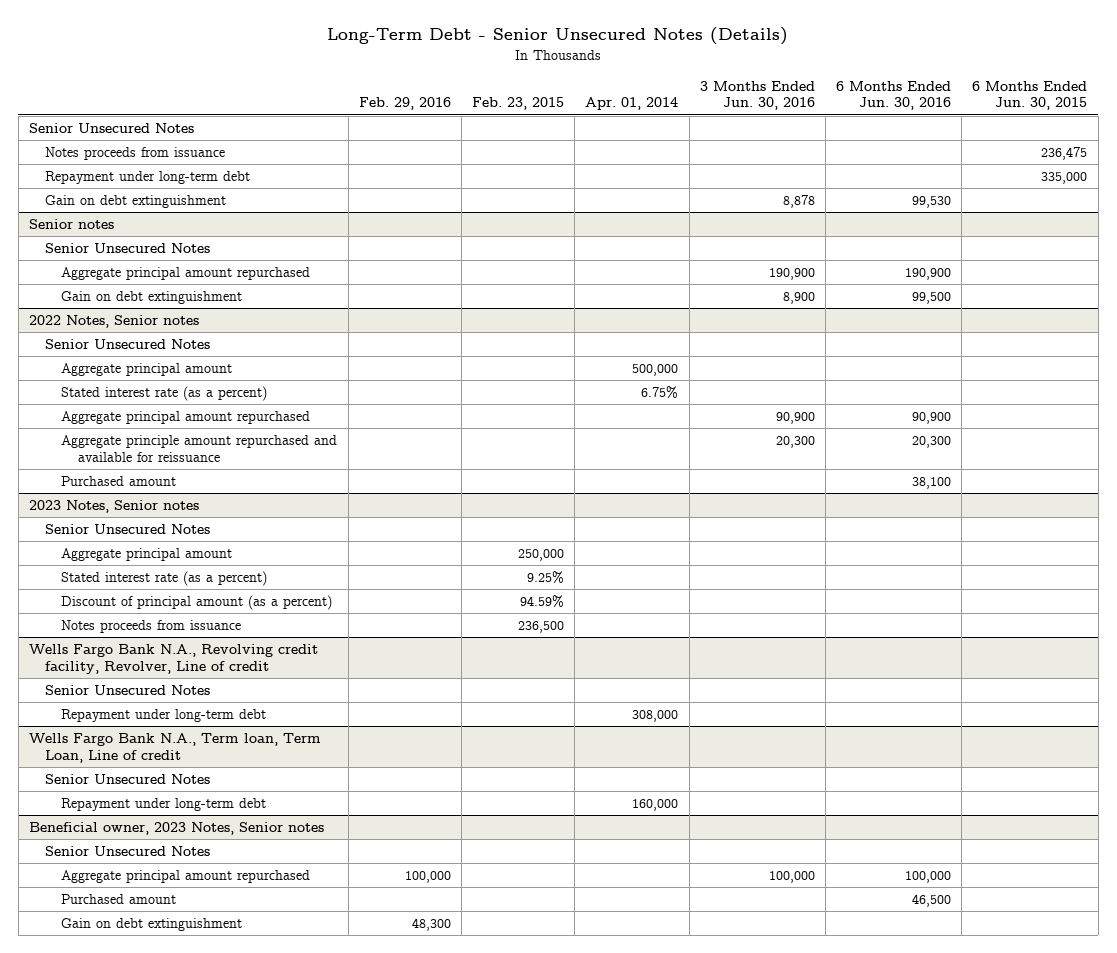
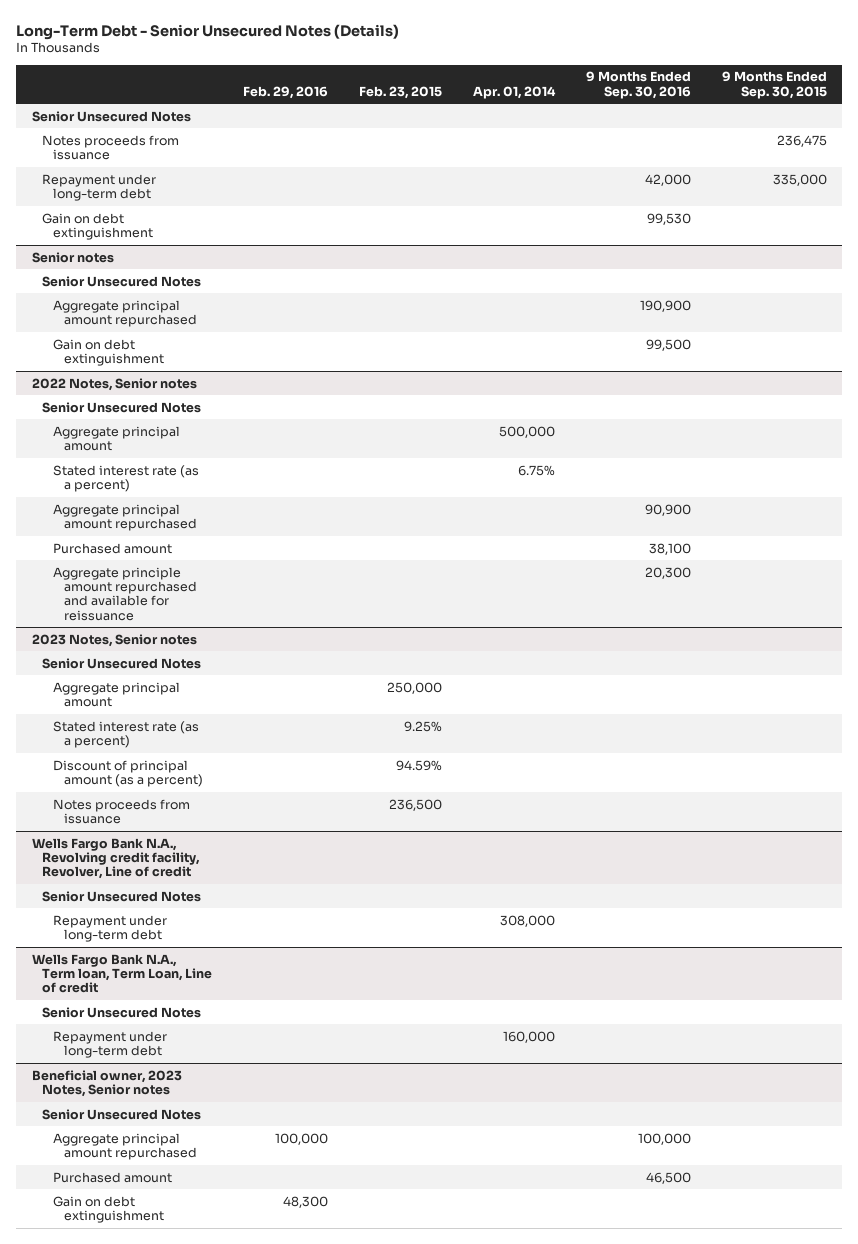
[699,80,815,111] 3 Months Ended Jun. 30, 2016 -> none
[836,80,952,111] 6 Months Ended Jun. 30, 2016 -> none
[972,80,1088,111] 6 Months Ended Jun. 30, 2015 -> none
none -> [585,71,691,99] 9 Months Ended Sep. 30, 2016
none -> [721,71,827,99] 9 Months Ended Sep. 30, 2015
[61,434,338,462] Aggregate principle amount repurchased and available for reissuance -> [53,566,197,621] Aggregate principle amount repurchased and available for reissuance

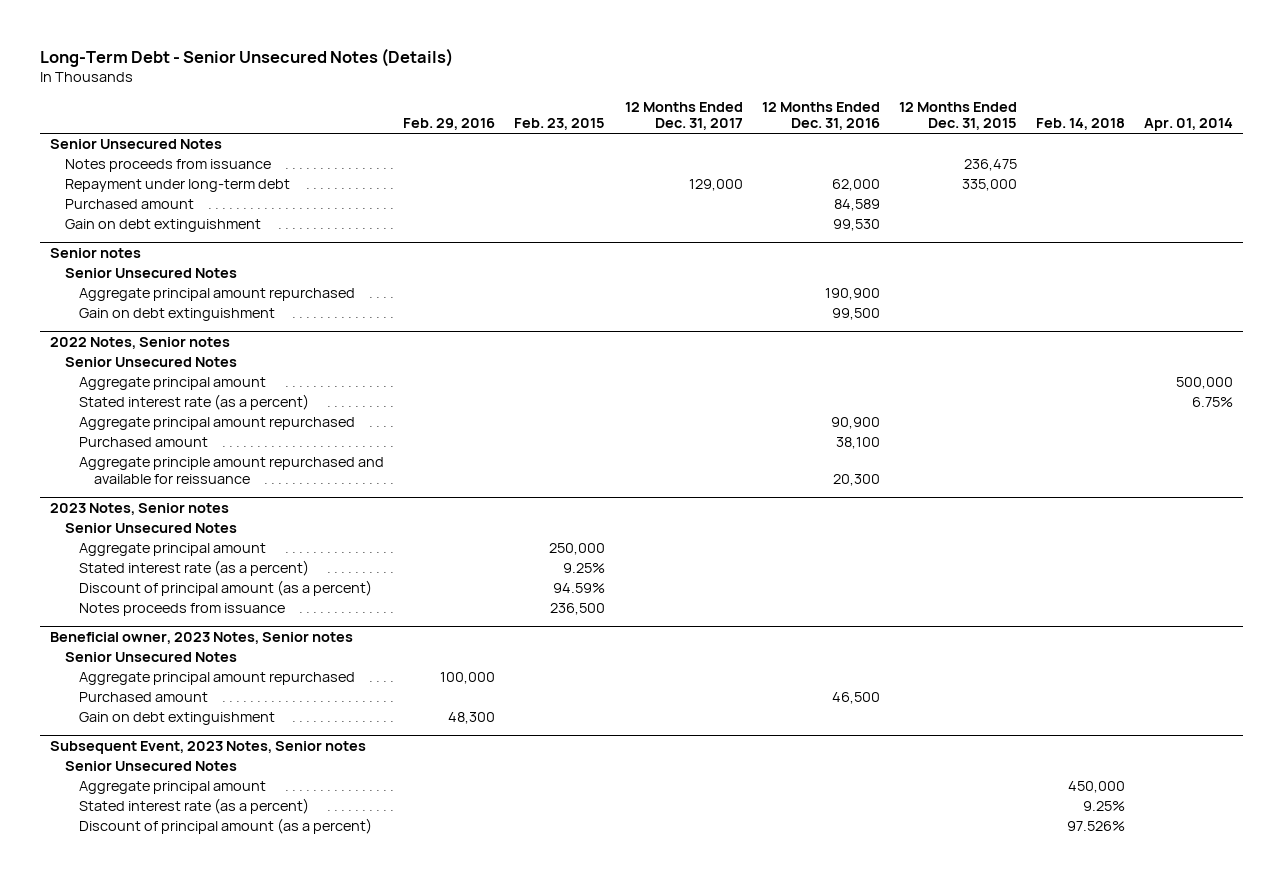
[585,71,691,99] 9 Months Ended Sep. 30, 2016 -> none
[721,71,827,99] 9 Months Ended Sep. 30, 2015 -> none
none -> [624,101,743,131] 12 Months Ended Dec. 31, 2017
none -> [761,101,880,131] 12 Months Ended Dec. 31, 2016
none -> [898,101,1017,131] 12 Months Ended Dec. 31, 2015
none -> [1035,118,1125,131] Feb. 14, 2018
none -> [64,199,194,210] Purchased amount
[31,837,201,880] Wells Fargo Bank N.A., Revolving credit facility, Revolver, Line of credit -> none
[42,890,202,902] Senior Unsecured Notes -> none
[53,914,168,943] Repayment under long-term debt -> none
[31,953,213,994] Wells Fargo Bank N.A., Term loan, Term Loan, Line of credit -> none
[42,1006,202,1018] Senior Unsecured Notes -> none
[53,1030,168,1059] Repayment under long-term debt -> none
none -> [49,740,366,754] Subsequent Event, 2023 Notes, Senior notes
none -> [64,761,237,772] Senior Unsecured Notes
none -> [79,781,267,795] Aggregate principal amount
none -> [79,798,310,815] Stated interest rate (as a percent)
none -> [79,818,373,835] Discount of principal amount (as a percent)

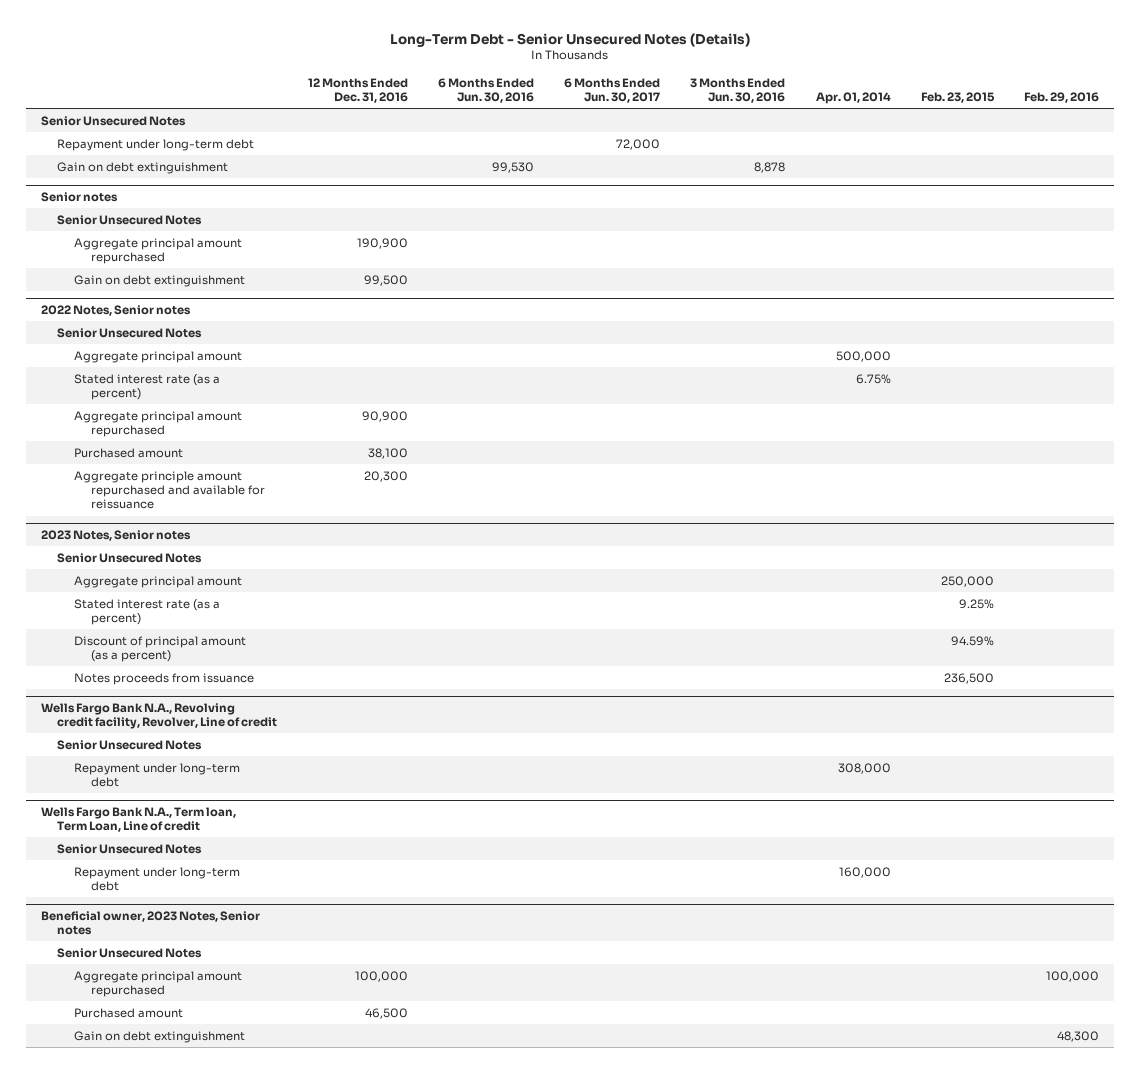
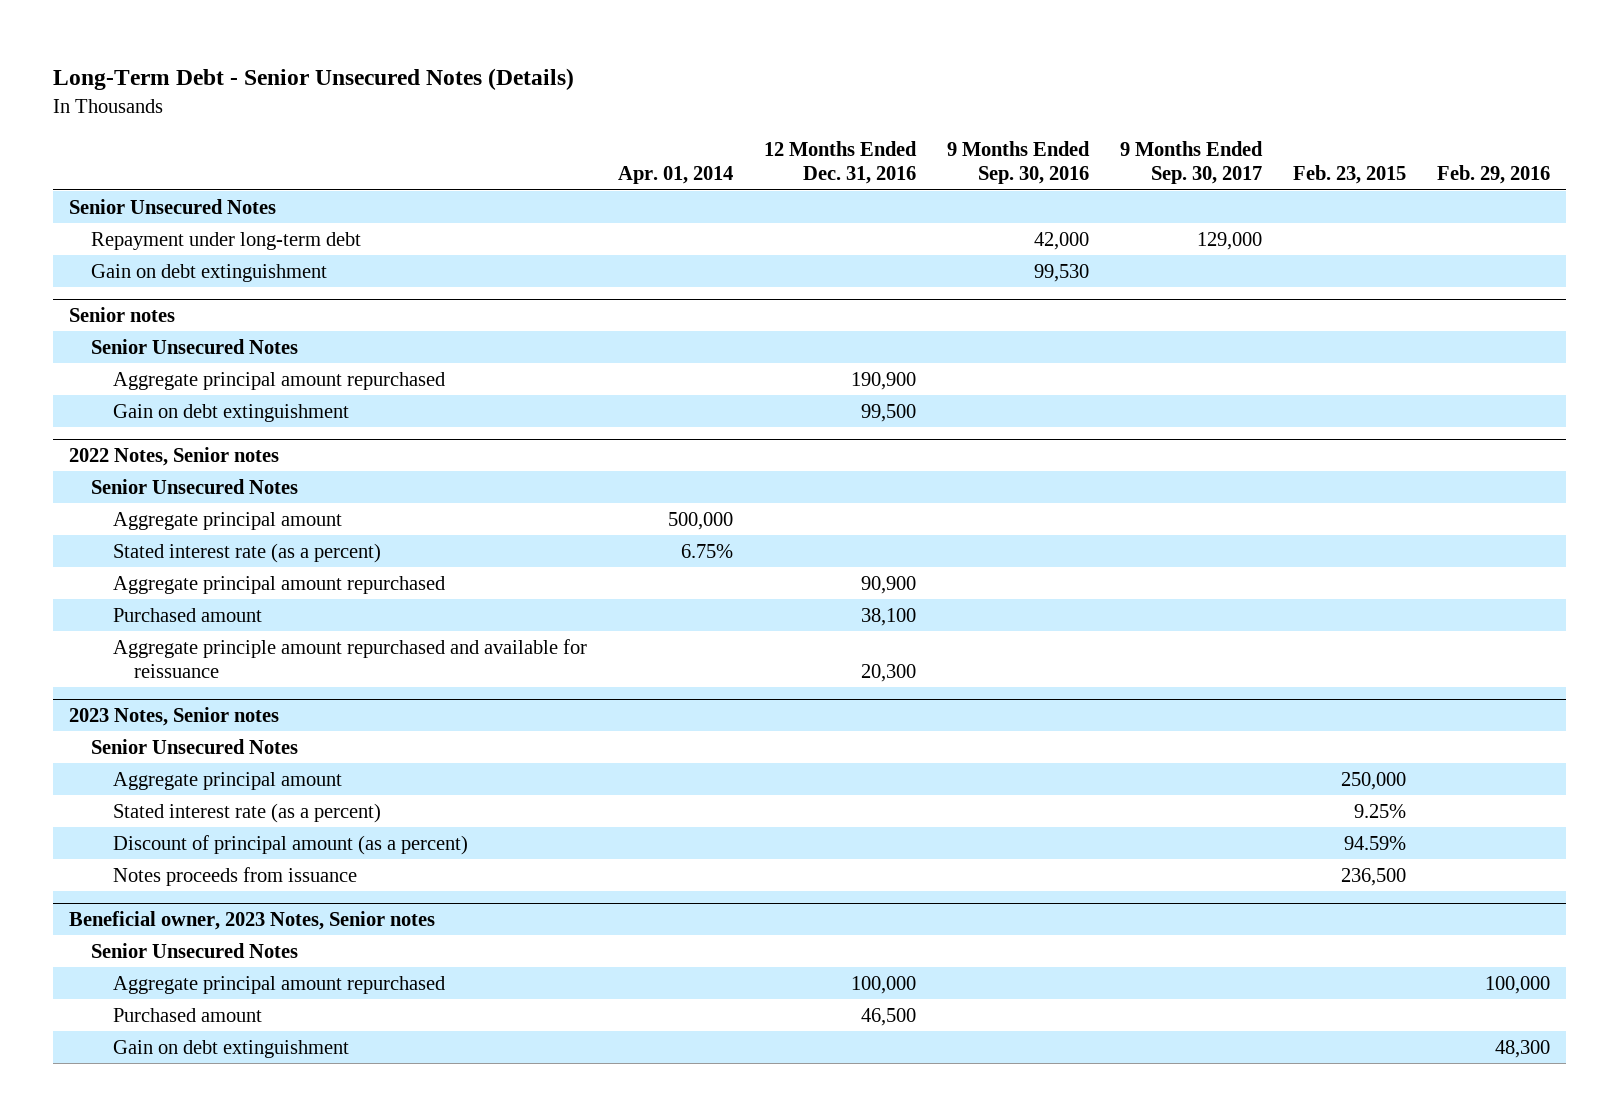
[437,77,534,104] 6 Months Ended Jun. 30, 2016 -> none
[564,77,661,104] 6 Months Ended Jun. 30, 2017 -> none
[690,77,786,104] 3 Months Ended Jun. 30, 2016 -> none
none -> [946,141,1090,185] 9 Months Ended Sep. 30, 2016
none -> [1119,141,1263,185] 9 Months Ended Sep. 30, 2017
[40,702,278,730] Wells Fargo Bank N.A., Revolving credit facility, Revolver, Line of credit -> none
[57,739,203,750] Senior Unsecured Notes -> none
[73,762,240,788] Repayment under long-term debt -> none
[40,806,236,833] Wells Fargo Bank N.A., Term loan, Term Loan, Line of credit -> none
[57,843,203,854] Senior Unsecured Notes -> none
[73,866,240,892] Repayment under long-term debt -> none

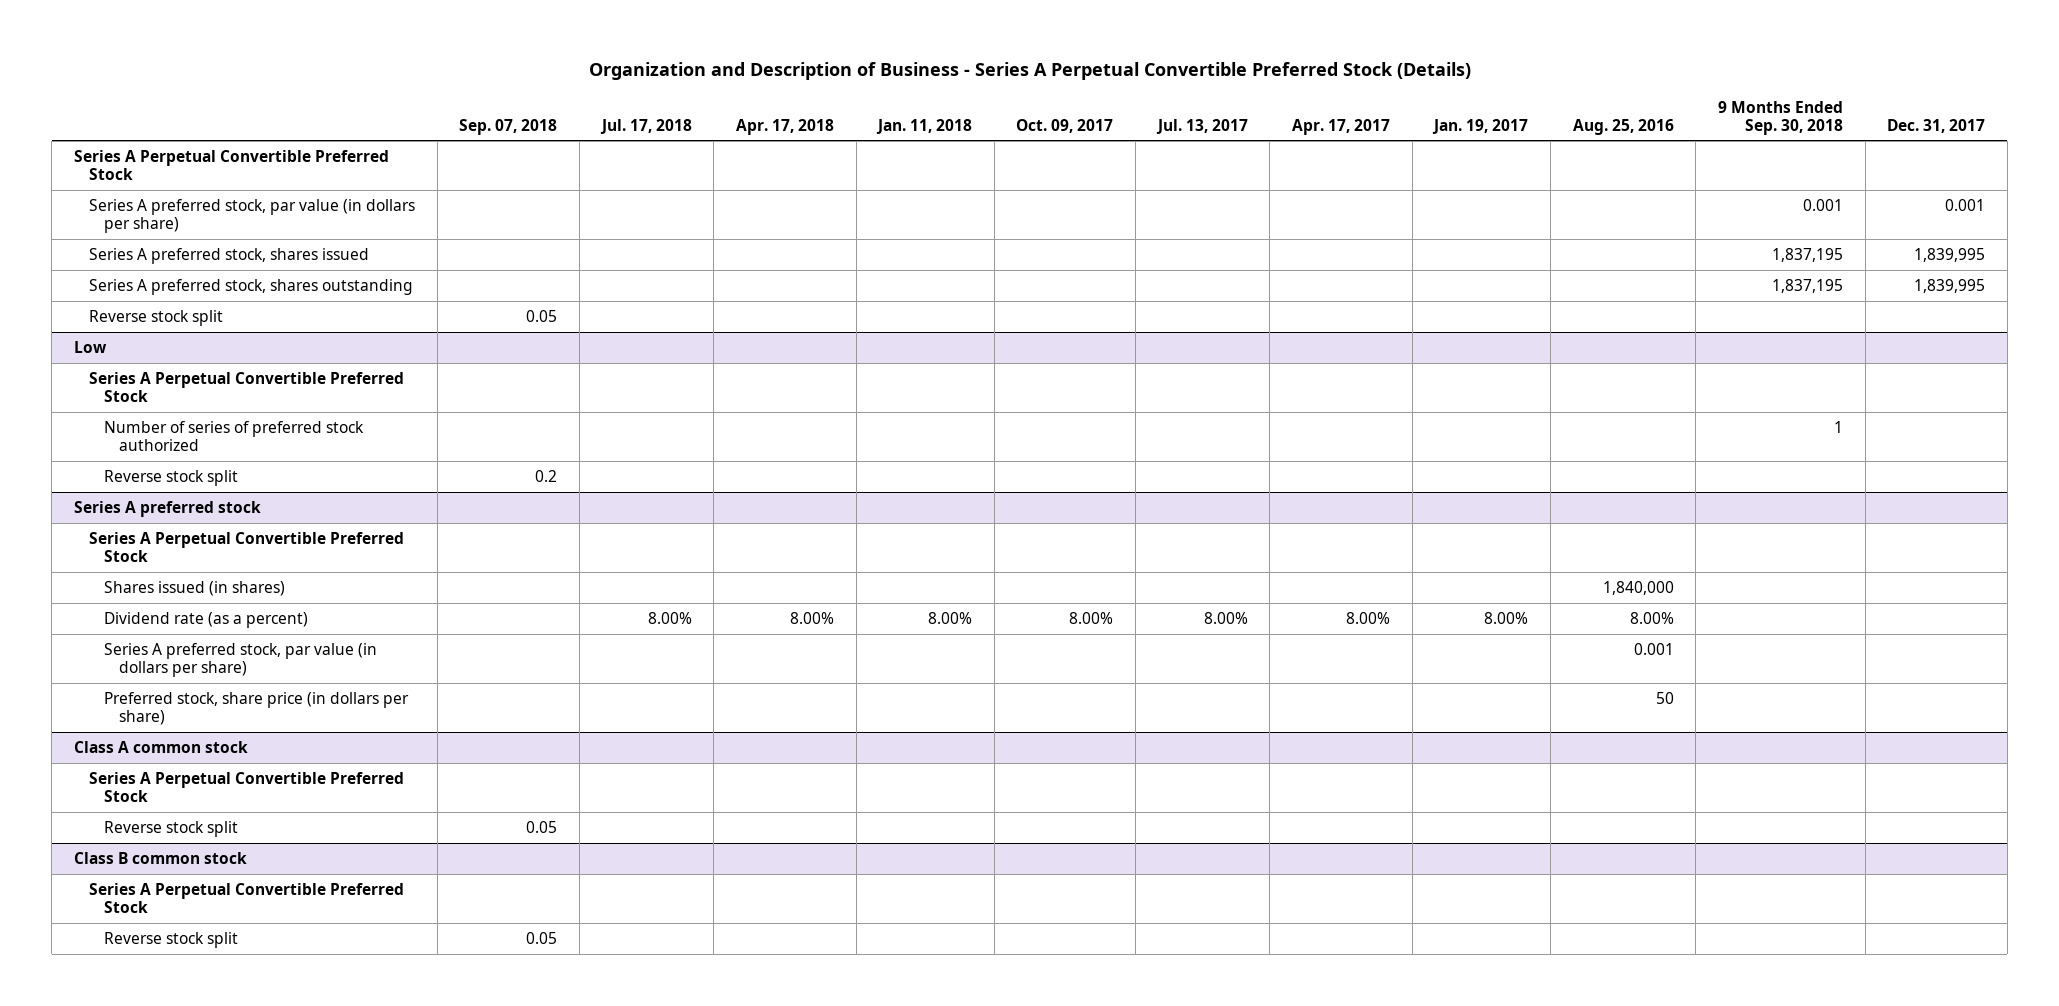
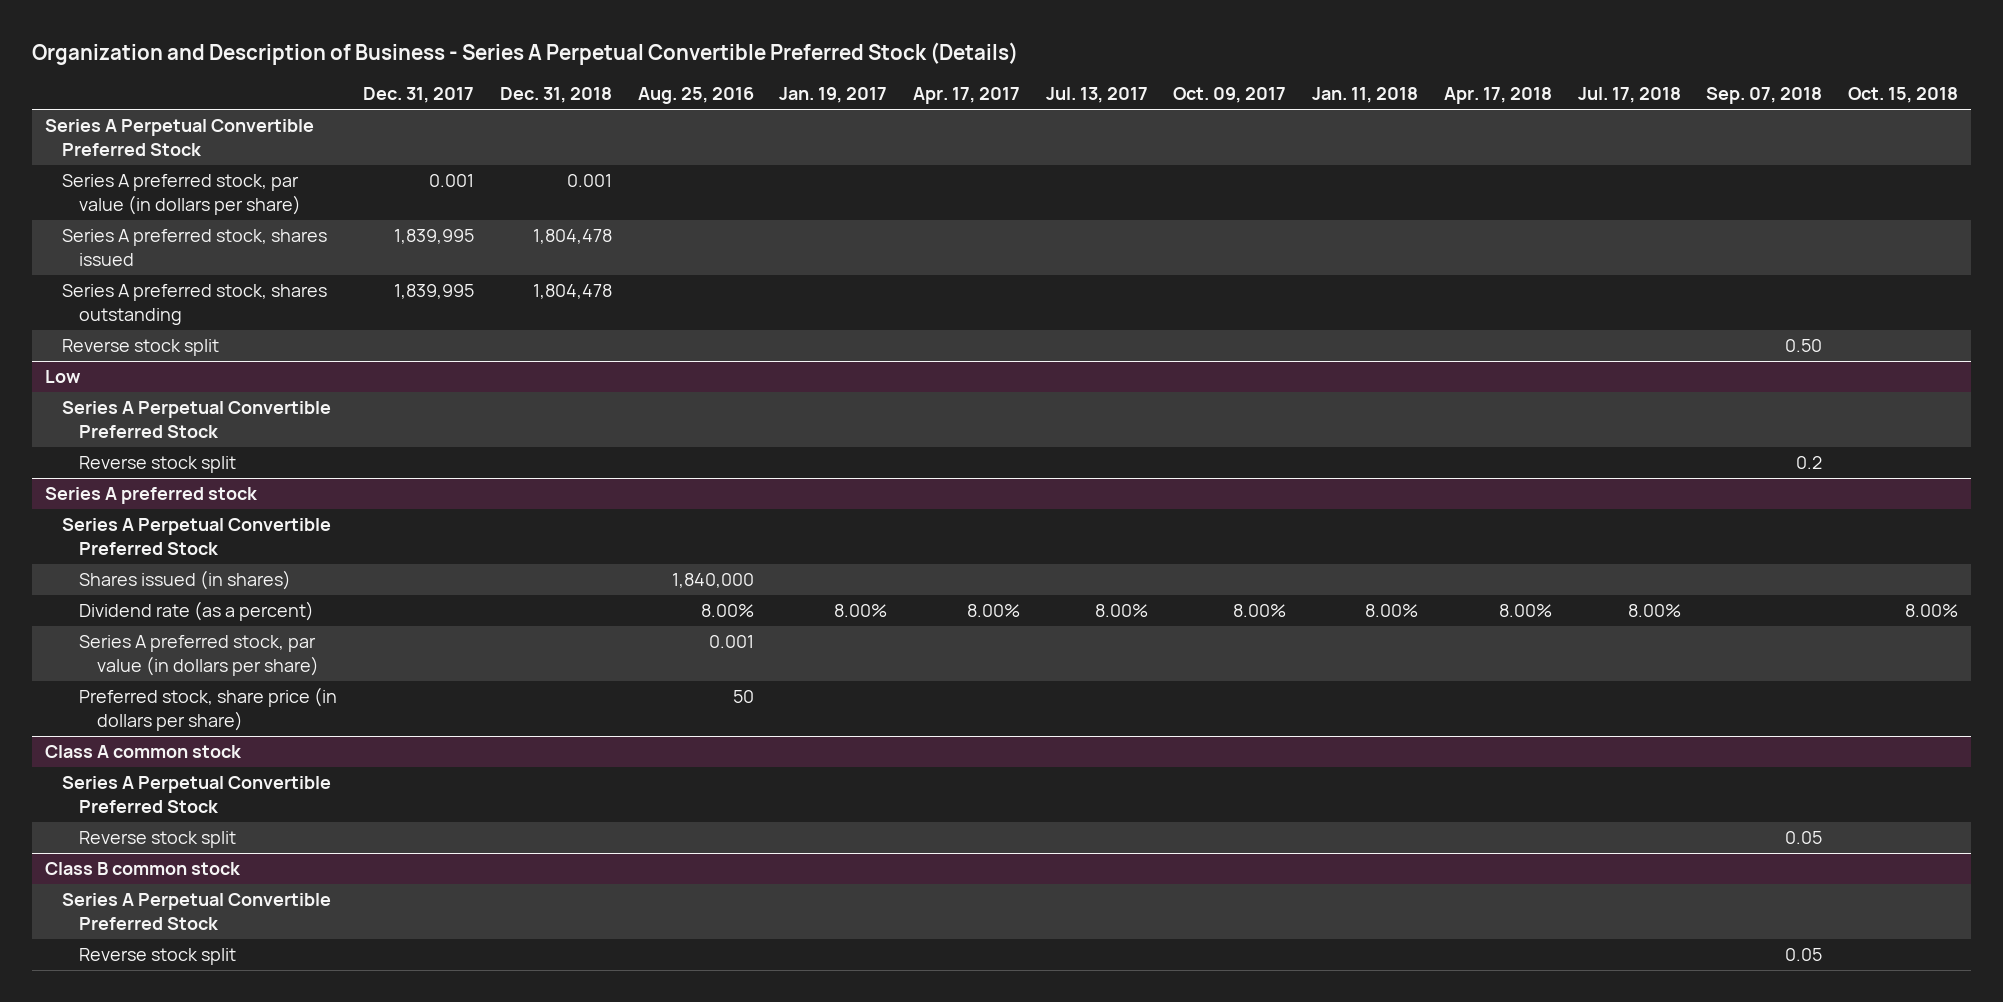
[1717,100,1843,135] 9 Months Ended Sep. 30, 2018 -> none
none -> [499,87,612,104] Dec. 31, 2018
none -> [1848,87,1959,104] Oct. 15, 2018
[526,309,558,322] 0.05 -> [1785,339,1823,353] 0.50
[103,420,364,452] Number of series of preferred stock authorized -> none

